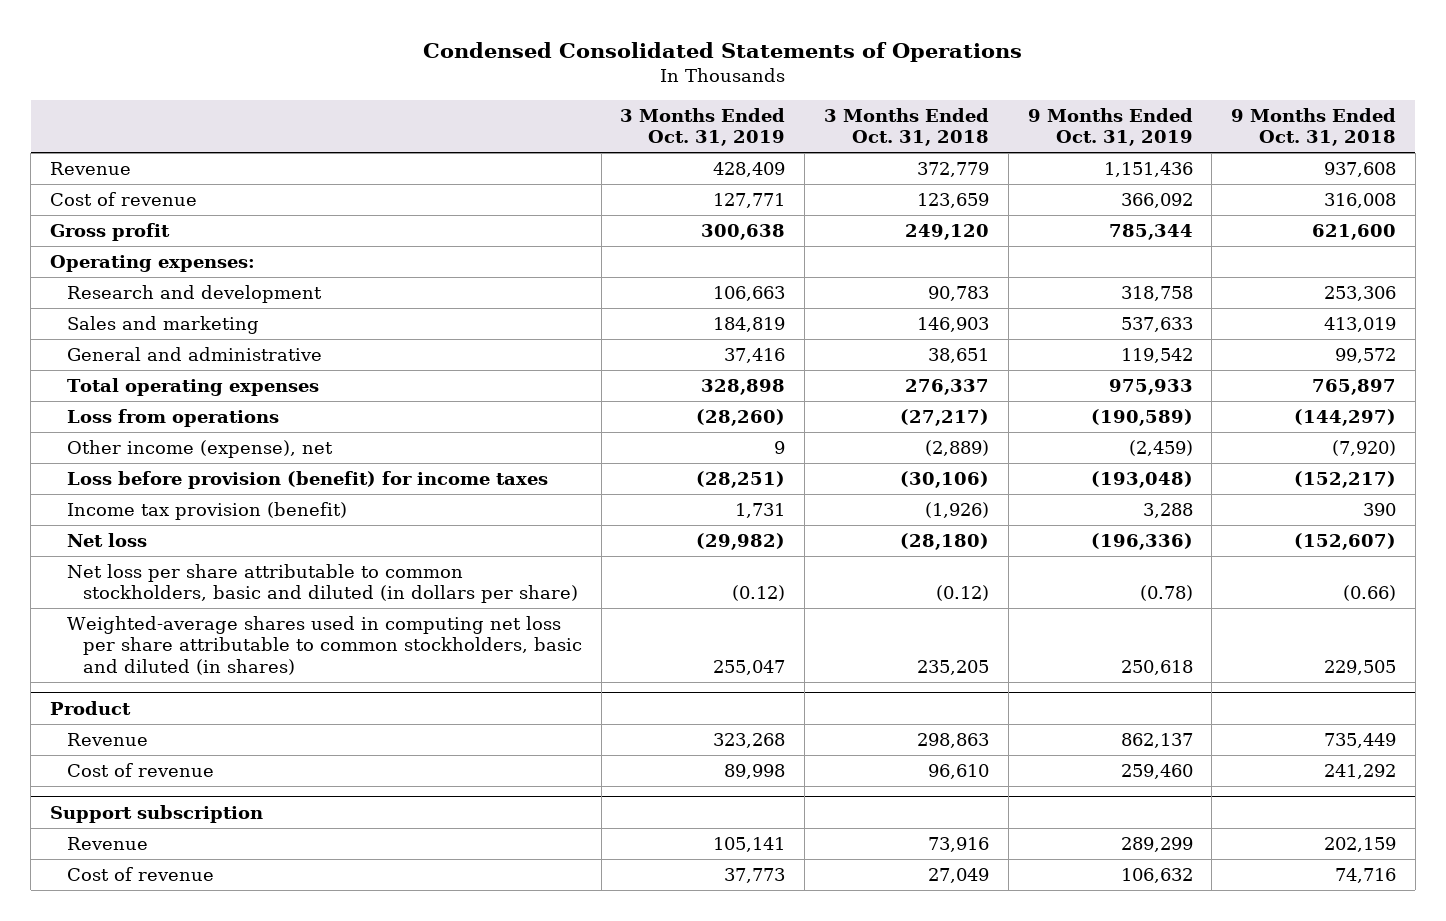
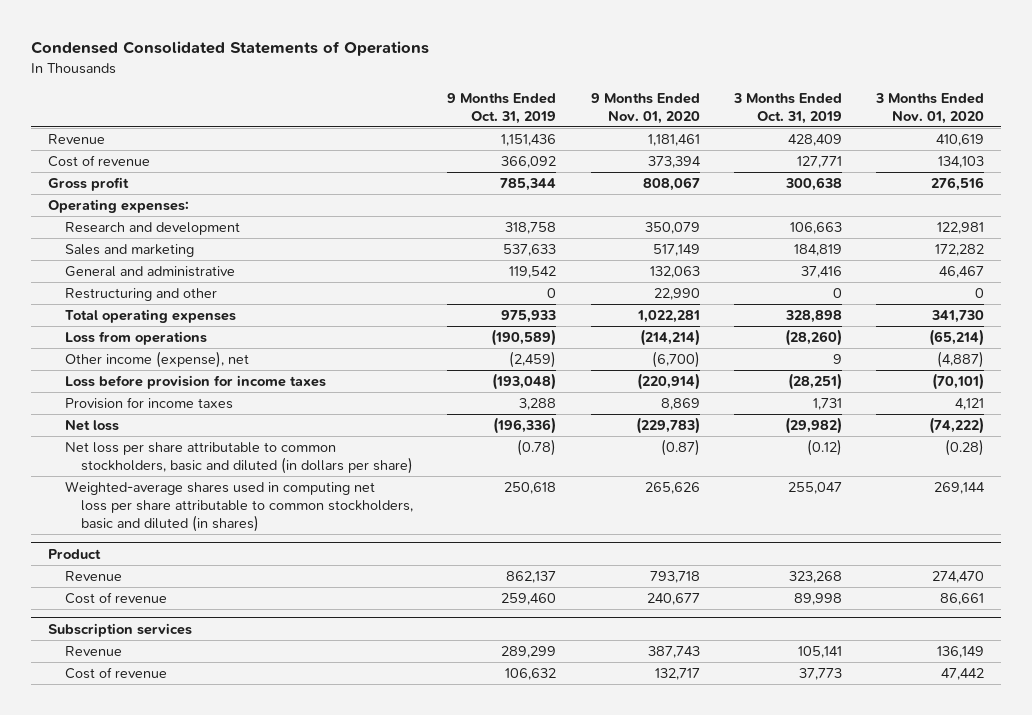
[824,107,990,147] 3 Months Ended Oct. 31, 2018 -> none
[1231,107,1397,147] 9 Months Ended Oct. 31, 2018 -> none
none -> [590,92,700,124] 9 Months Ended Nov. 01, 2020
none -> [874,92,984,124] 3 Months Ended Nov. 01, 2020
none -> [64,287,217,301] Restructuring and other
[66,471,548,490] Loss before provision (benefit) for income taxes -> [64,374,326,389] Loss before provision for income taxes
[66,502,347,521] Income tax provision (benefit) -> [64,396,233,409] Provision for income taxes
[50,804,264,823] Support subscription -> [48,622,193,637] Subscription services

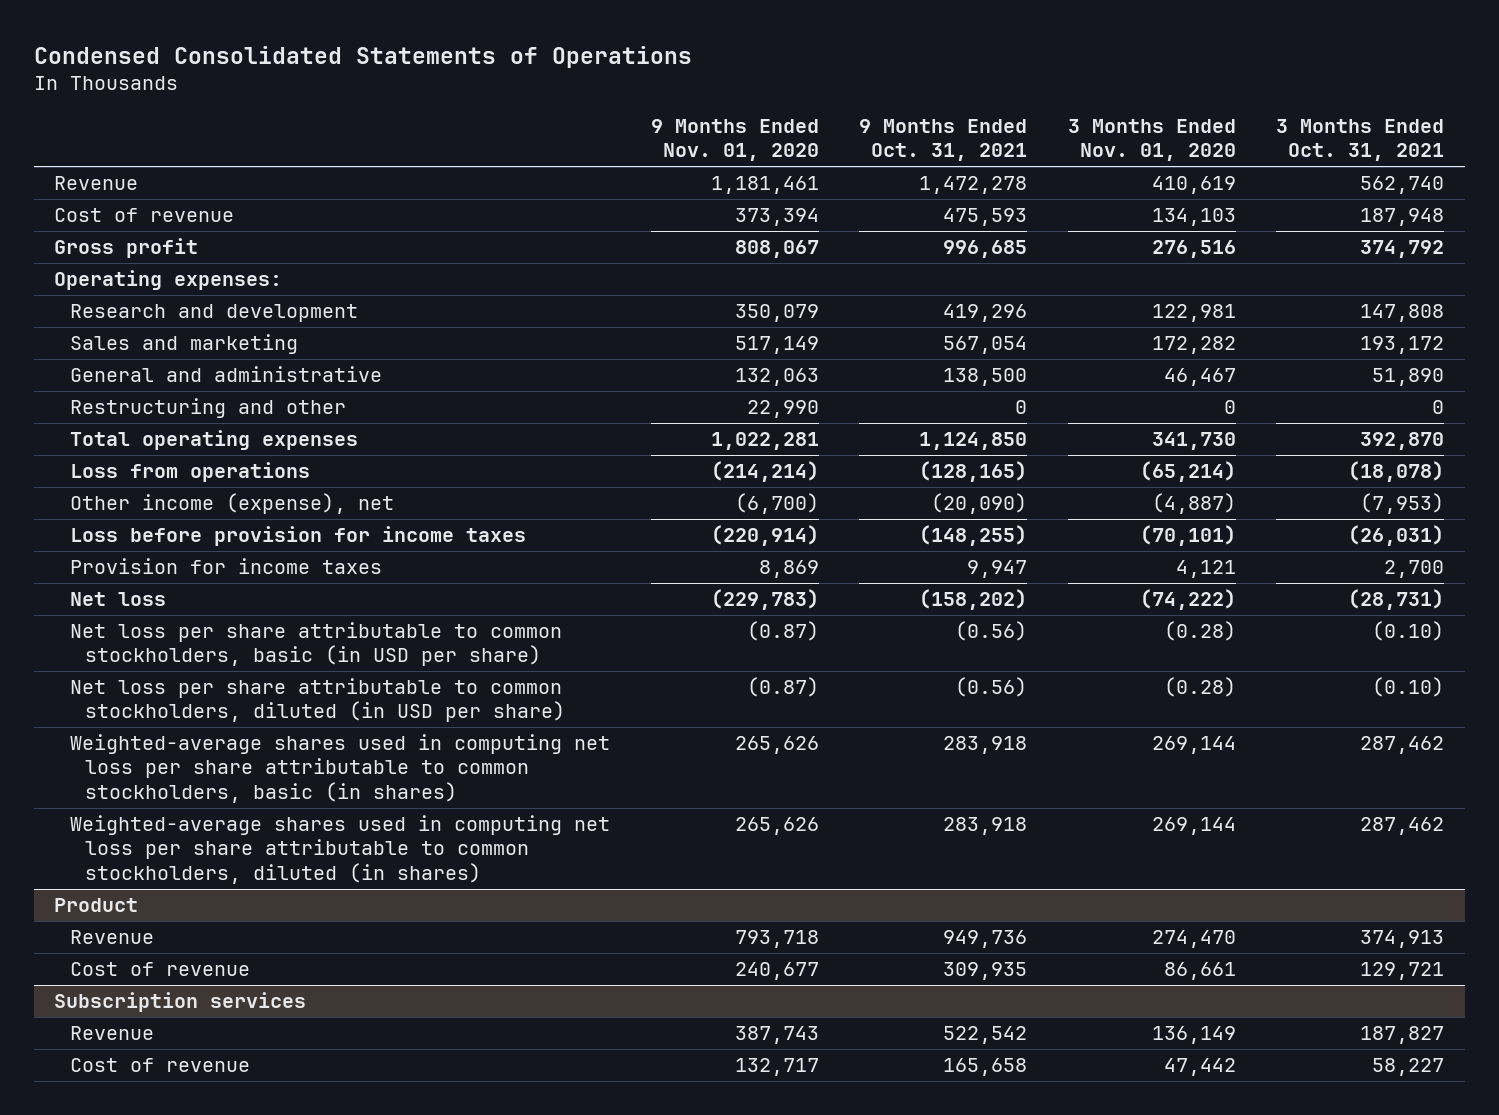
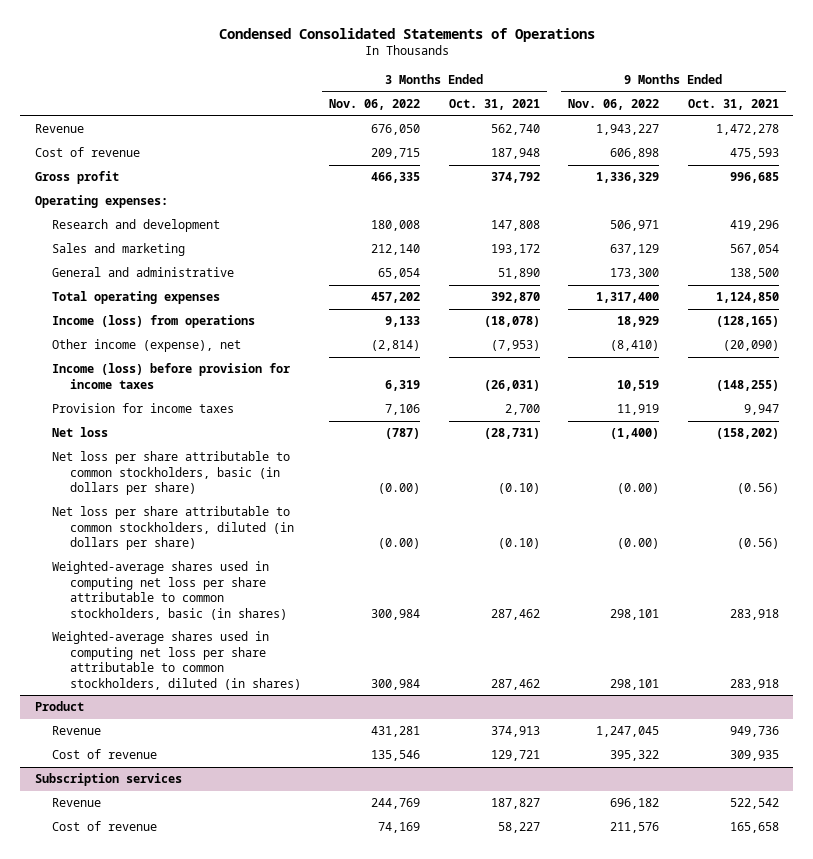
[650,118,819,162] 9 Months Ended Nov. 01, 2020 -> none
[1067,118,1236,162] 3 Months Ended Nov. 01, 2020 -> none
none -> [329,99,421,111] Nov. 06, 2022
none -> [568,99,660,111] Nov. 06, 2022
[69,397,346,418] Restructuring and other -> none
[69,461,310,482] Loss from operations -> [52,315,256,329] Income (loss) from operations
[69,525,526,546] Loss before provision for income taxes -> [52,363,291,389] Income (loss) before provision for income taxes
[69,621,562,667] Net loss per share attributable to common stockholders, basic (in USD per share) -> [52,451,291,496] Net loss per share attributable to common stockholders, basic (in dollars per share)
[69,677,566,723] Net loss per share attributable to common stockholders, diluted (in USD per share) -> [52,506,294,551] Net loss per share attributable to common stockholders, diluted (in dollars per share)

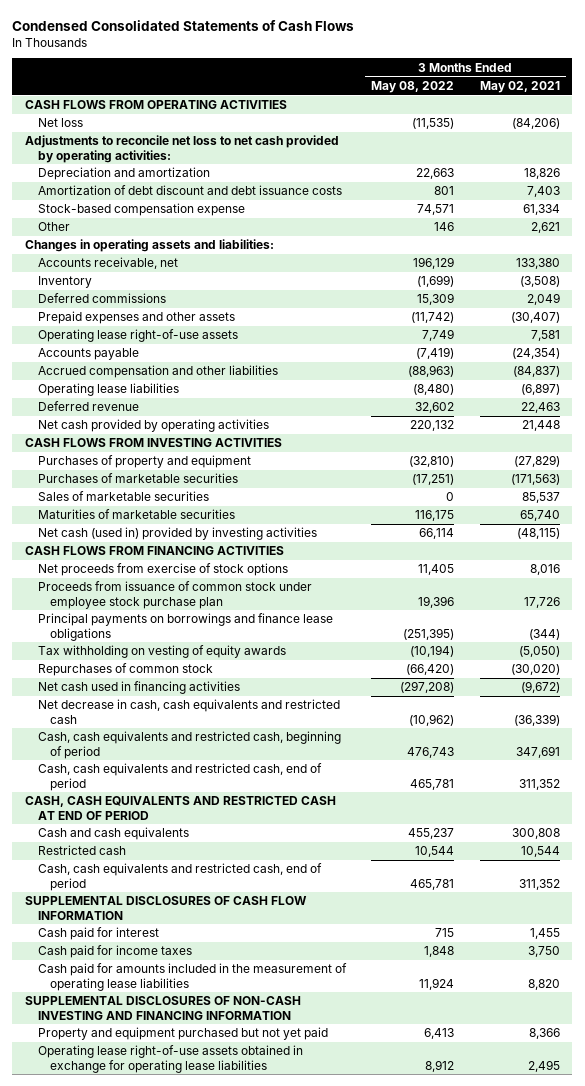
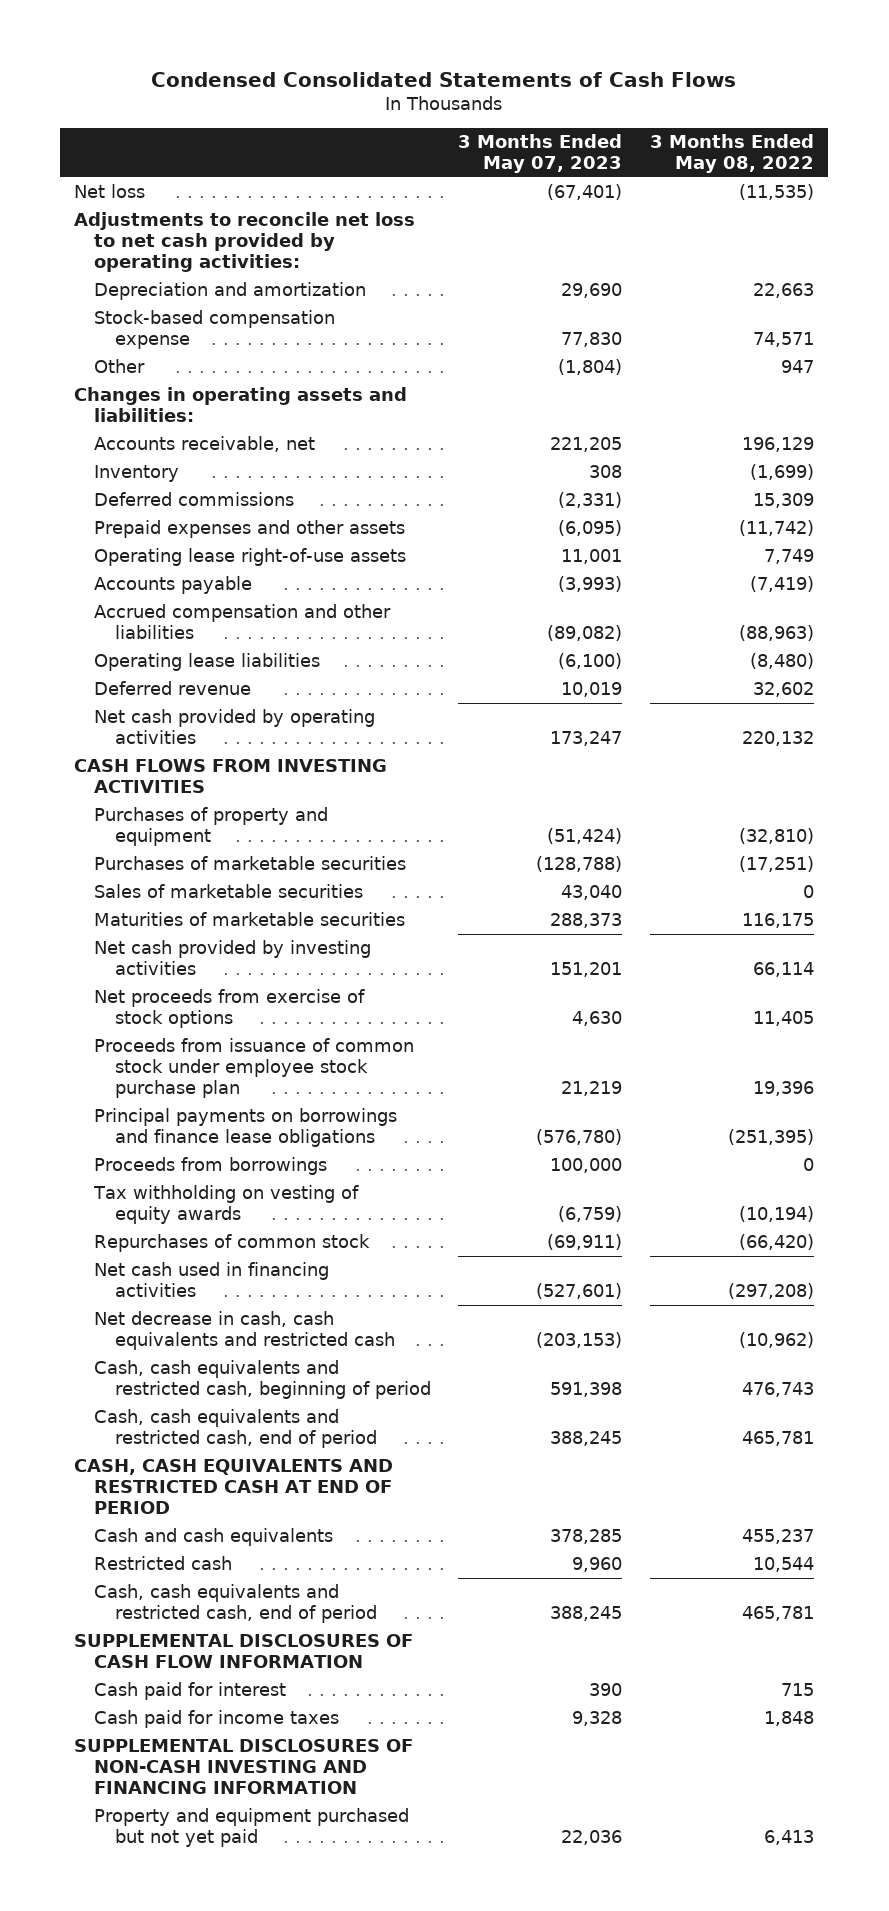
[479,80,560,93] May 02, 2021 -> none
none -> [458,134,623,174] 3 Months Ended May 07, 2023
[25,100,288,110] CASH FLOWS FROM OPERATING ACTIVITIES -> none
[37,185,342,196] Amortization of debt discount and debt issuance costs -> none
[434,222,455,232] 146 -> [781,360,815,374] 947
[25,546,285,556] CASH FLOWS FROM FINANCING ACTIVITIES -> none
[37,527,317,541] Net cash (used in) provided by investing activities -> [94,940,372,976] Net cash provided by investing activities
none -> [94,1157,328,1176] Proceeds from borrowings
[37,963,347,991] Cash paid for amounts included in the measurement of operating lease liabilities -> none
[37,1045,303,1073] Operating lease right-of-use assets obtained in exchange for operating lease liabilities -> none

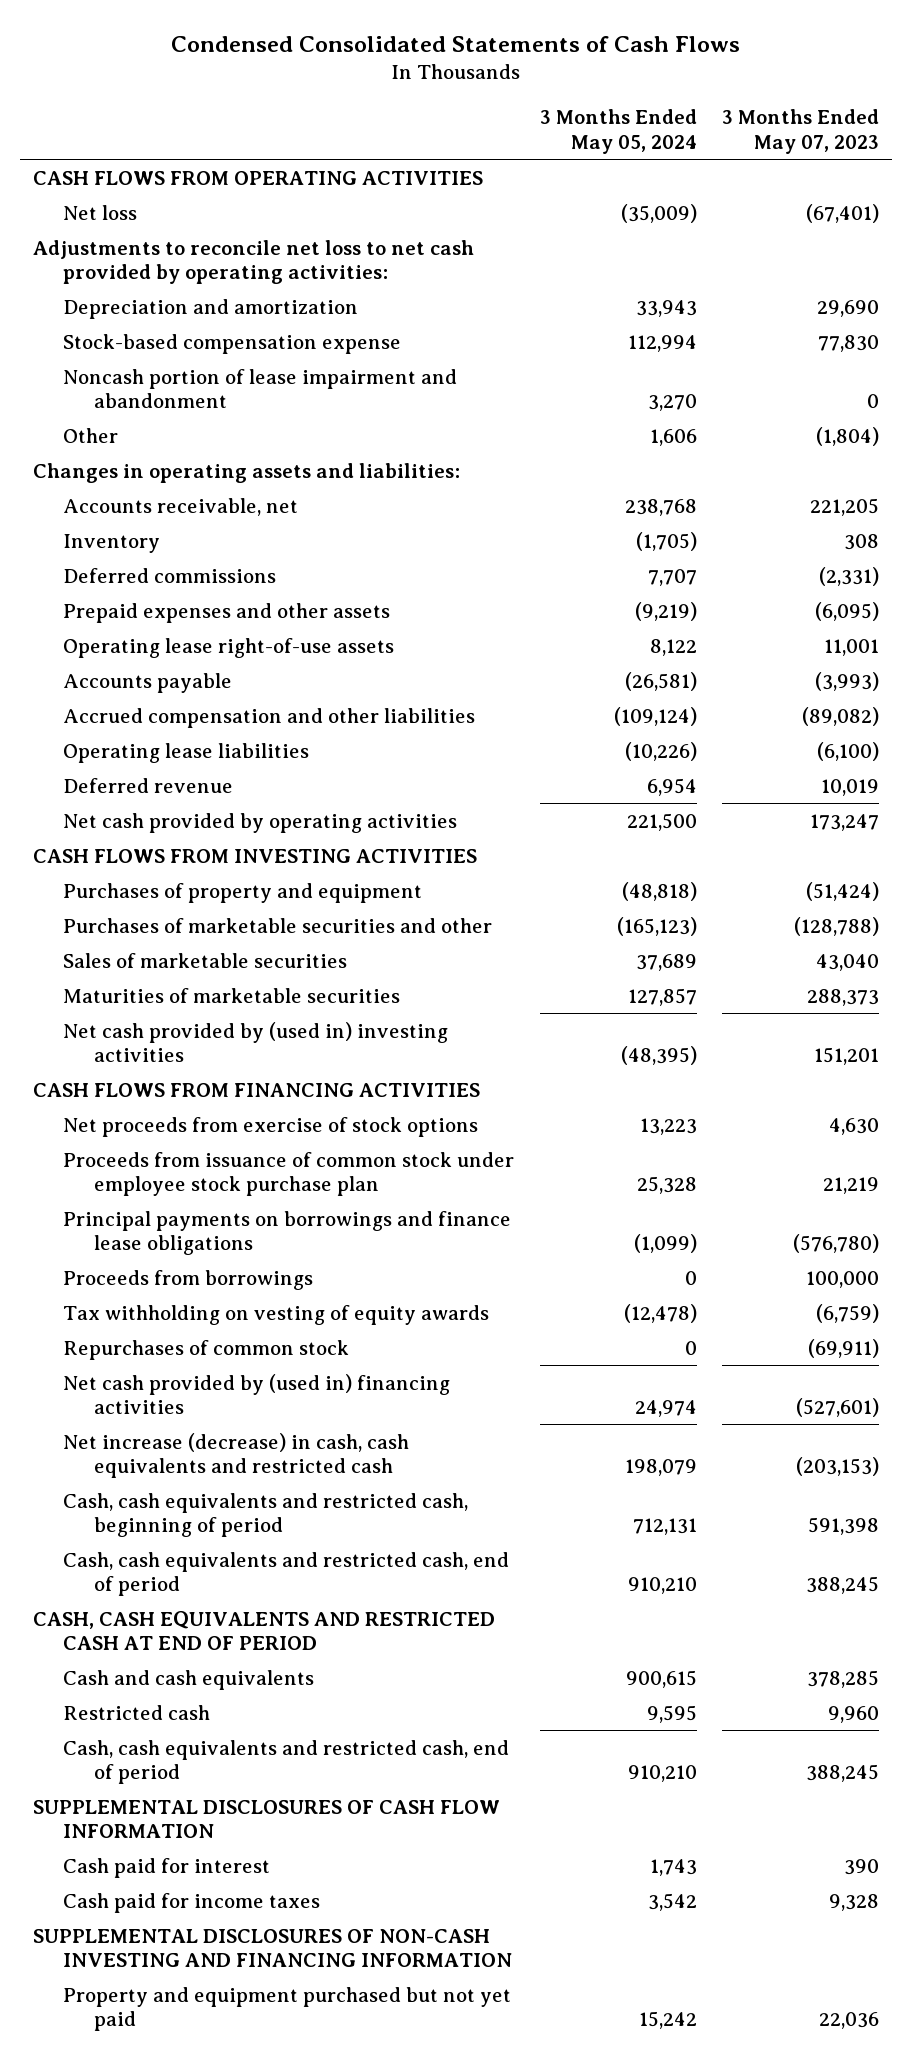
[650,134,815,174] 3 Months Ended May 08, 2022 -> none
none -> [539,109,697,154] 3 Months Ended May 05, 2024
none -> [32,170,483,185] CASH FLOWS FROM OPERATING ACTIVITIES
none -> [63,368,458,408] Noncash portion of lease impairment and abandonment
[94,856,407,871] Purchases of marketable securities -> [63,917,493,933] Purchases of marketable securities and other
[94,940,372,976] Net cash provided by investing activities -> [63,1021,449,1062] Net cash provided by (used in) investing activities
none -> [32,1082,480,1097] CASH FLOWS FROM FINANCING ACTIVITIES
[94,1262,330,1298] Net cash used in financing activities -> [63,1373,451,1414] Net cash provided by (used in) financing activities
[94,1311,395,1351] Net decrease in cash, cash equivalents and restricted cash -> [63,1432,410,1478] Net increase (decrease) in cash, cash equivalents and restricted cash

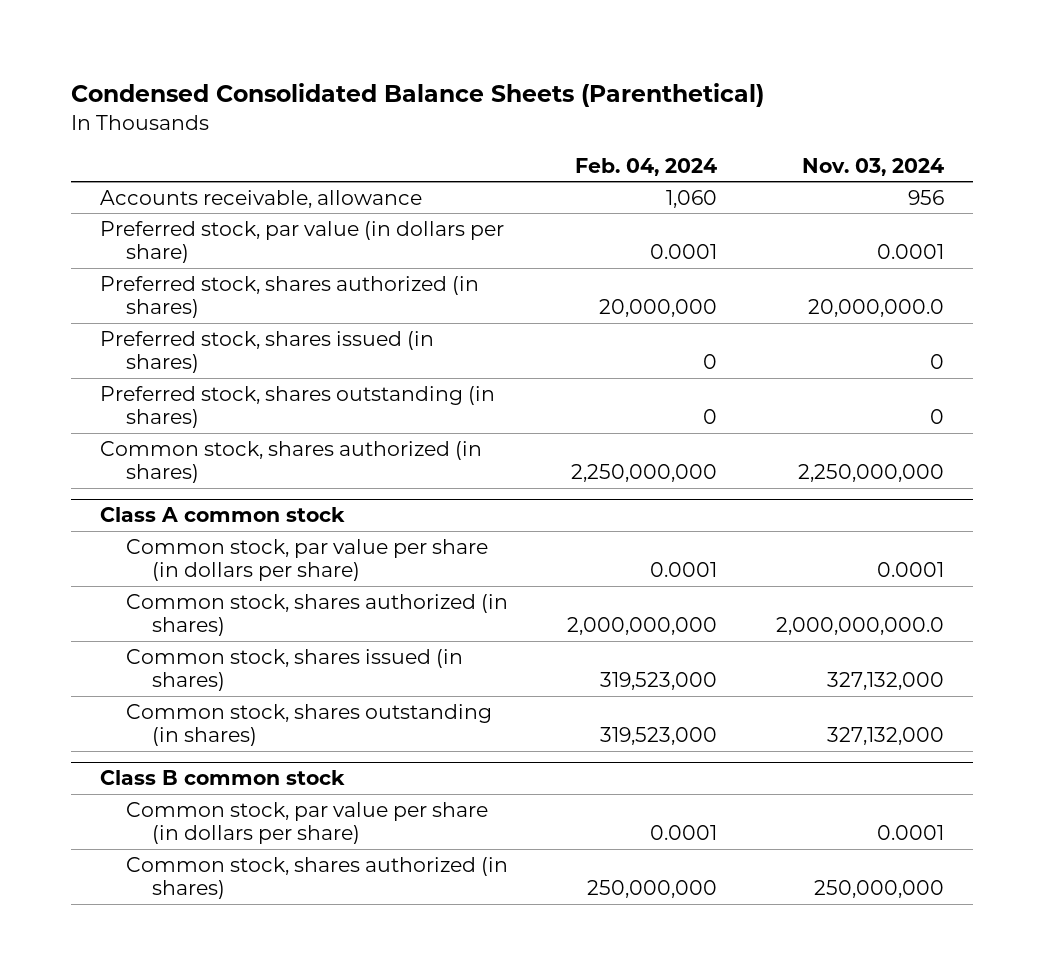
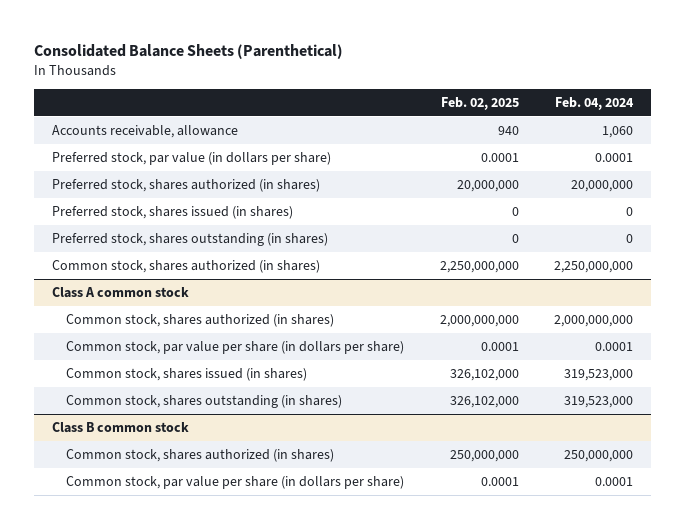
[70,83,764,108] Condensed Consolidated Balance Sheets (Parenthetical) -> [34,44,344,60] Consolidated Balance Sheets (Parenthetical)
[801,158,944,177] Nov. 03, 2024 -> none
none -> [440,96,519,110] Feb. 02, 2025
[125,538,488,582] Common stock, par value per share (in dollars per share) -> [66,340,405,354] Common stock, par value per share (in dollars per share)
[125,801,488,845] Common stock, par value per share (in dollars per share) -> [66,475,405,489] Common stock, par value per share (in dollars per share)

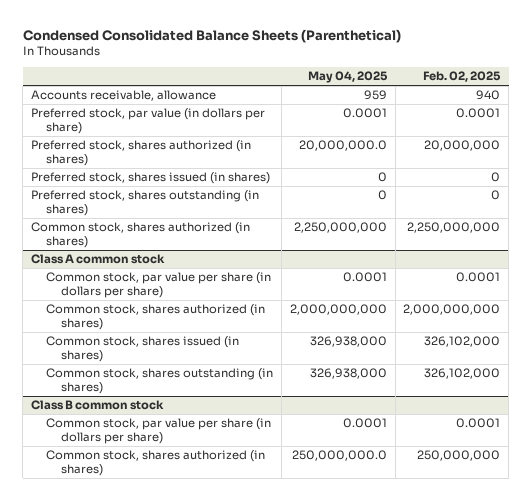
[34,44,344,60] Consolidated Balance Sheets (Parenthetical) -> [22,29,401,44] Condensed Consolidated Balance Sheets (Parenthetical)
[555,96,635,110] Feb. 04, 2024 -> none
none -> [307,70,388,83] May 04, 2025
[66,313,335,327] Common stock, shares authorized (in shares) -> [46,304,266,330] Common stock, shares authorized (in shares)
[66,448,335,462] Common stock, shares authorized (in shares) -> [46,450,266,476] Common stock, shares authorized (in shares)

